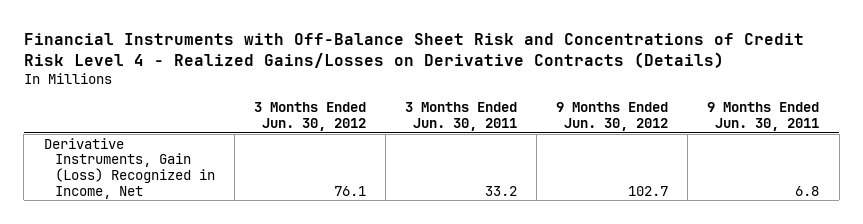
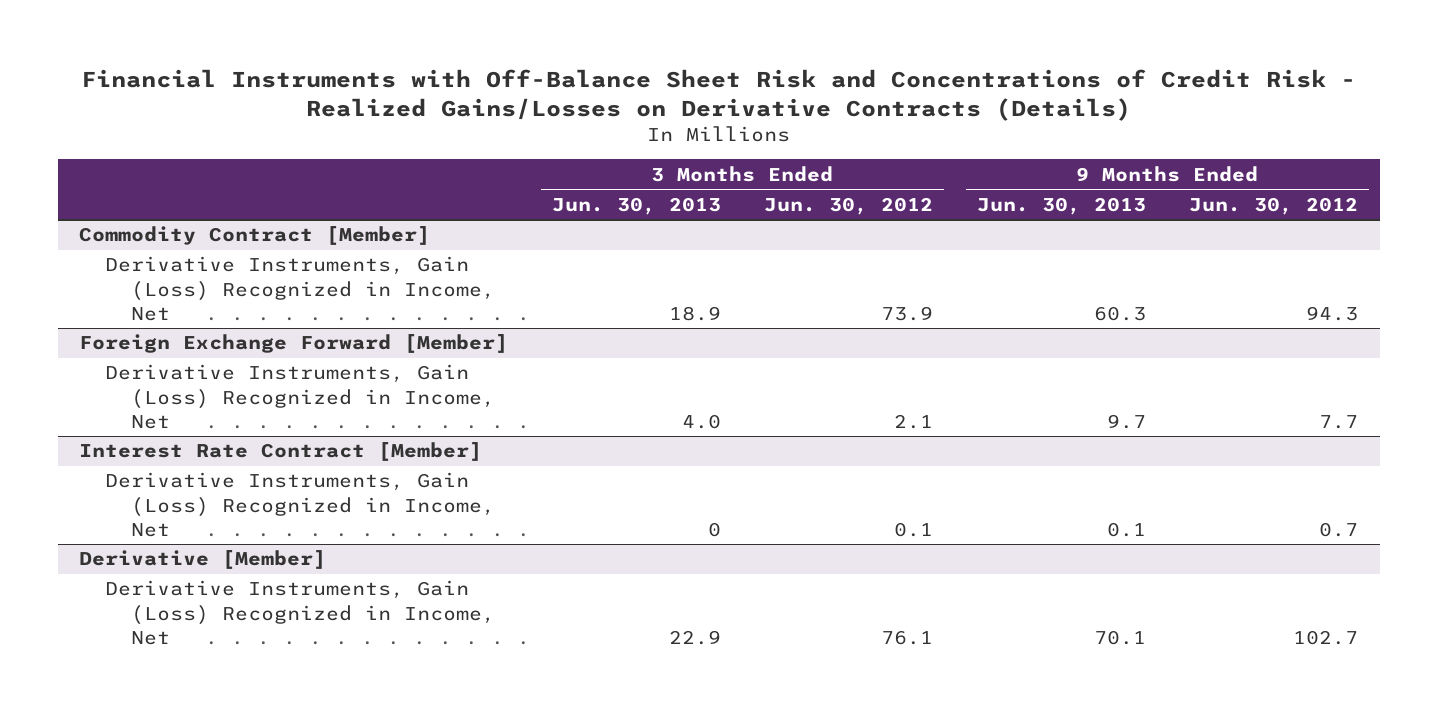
[23,32,804,69] Financial Instruments with Off-Balance Sheet Risk and Concentrations of Credit Risk Level 4 - Realized Gains/Losses on Derivative Contracts (Details) -> [80,68,1356,121] Financial Instruments with Off-Balance Sheet Risk and Concentrations of Credit Risk - Realized Gains/Losses on Derivative Contracts (Details)
[405,102,518,132] 3 Months Ended Jun. 30, 2011 -> none
[707,102,820,132] 9 Months Ended Jun. 30, 2011 -> none
none -> [551,196,721,215] Jun. 30, 2013
none -> [976,196,1146,215] Jun. 30, 2013
none -> [79,226,431,246] Commodity Contract [Member]
none -> [104,256,495,322] Derivative Instruments, Gain (Loss) Recognized in Income, Net
none -> [79,334,509,354] Foreign Exchange Forward [Member]
none -> [104,364,495,430] Derivative Instruments, Gain (Loss) Recognized in Income, Net
none -> [79,442,483,462] Interest Rate Contract [Member]
none -> [104,472,495,538] Derivative Instruments, Gain (Loss) Recognized in Income, Net
none -> [79,550,327,570] Derivative [Member]

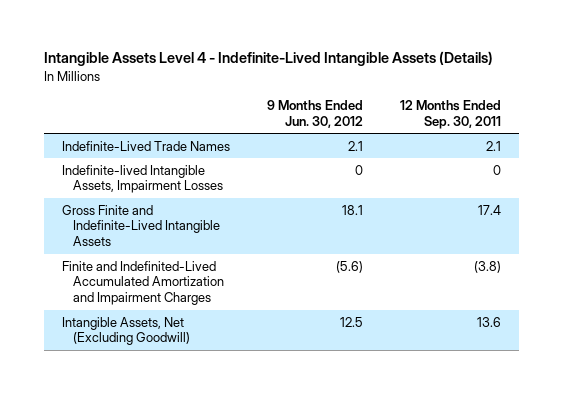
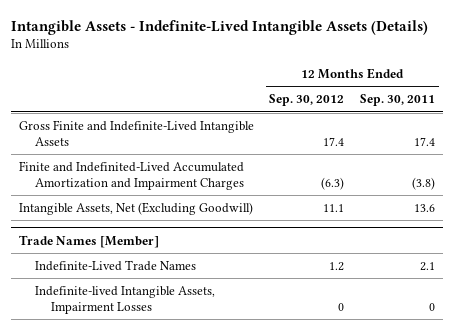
[43,51,493,67] Intangible Assets Level 4 - Indefinite-Lived Intangible Assets (Details) -> [11,20,429,36] Intangible Assets - Indefinite-Lived Intangible Assets (Details)
[266,100,363,129] 9 Months Ended Jun. 30, 2012 -> none
none -> [269,94,345,107] Sep. 30, 2012
[62,140,231,151] Indefinite-Lived Trade Names -> none
[62,164,223,194] Indefinite-lived Intangible Assets, Impairment Losses -> none
none -> [18,234,159,248] Trade Names [Member]
none -> [35,259,197,271] Indefinite-Lived Trade Names
none -> [35,285,216,314] Indefinite-lived Intangible Assets, Impairment Losses

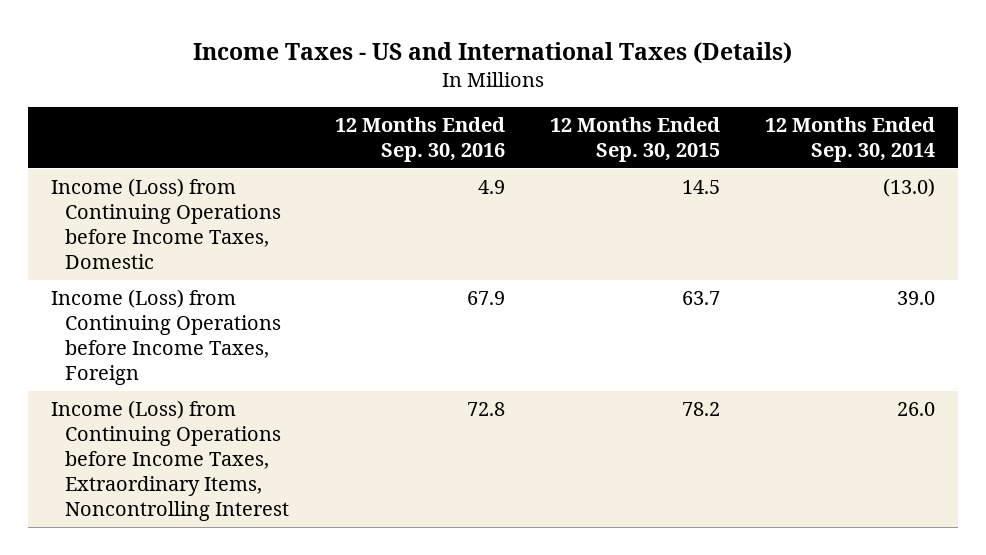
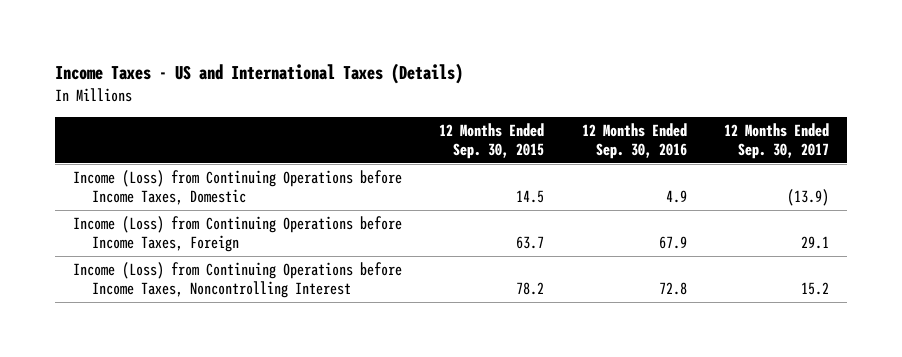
[765,117,936,162] 12 Months Ended Sep. 30, 2014 -> none
none -> [723,122,829,159] 12 Months Ended Sep. 30, 2017
[51,400,290,521] Income (Loss) from Continuing Operations before Income Taxes, Extraordinary Items, Noncontrolling Interest -> [73,261,403,299] Income (Loss) from Continuing Operations before Income Taxes, Noncontrolling Interest

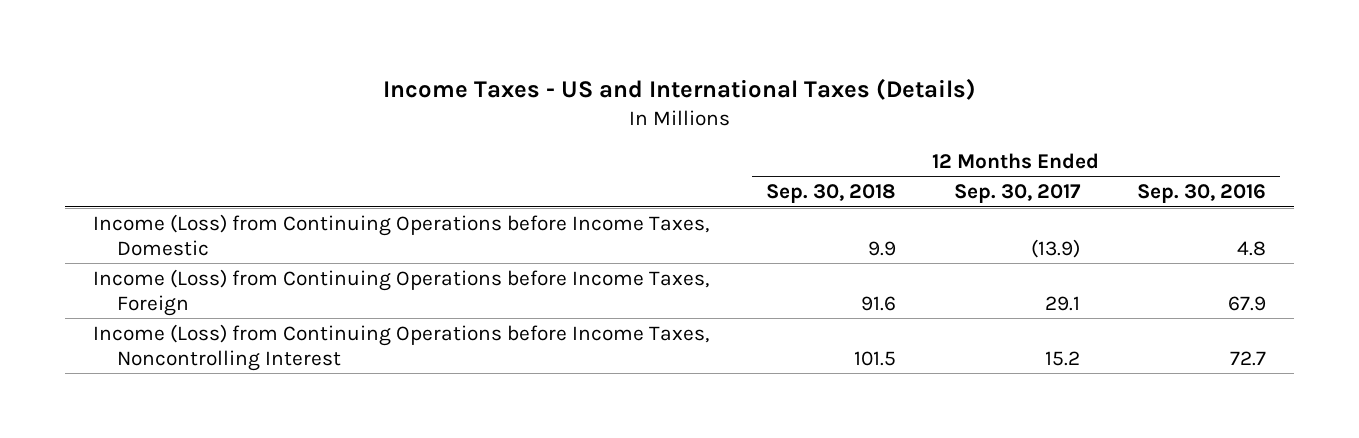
[439,122,545,159] 12 Months Ended Sep. 30, 2015 -> none
none -> [766,184,897,204] Sep. 30, 2018
[665,190,687,204] 4.9 -> [1236,240,1266,256] 4.8
[658,282,687,296] 72.8 -> [1229,350,1266,366] 72.7

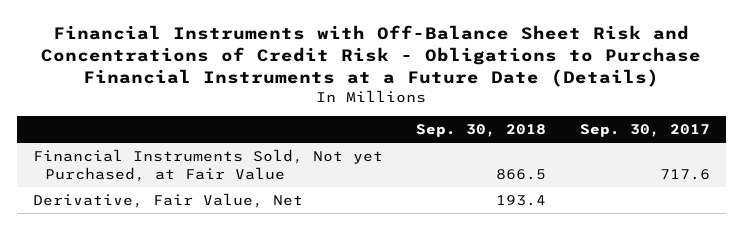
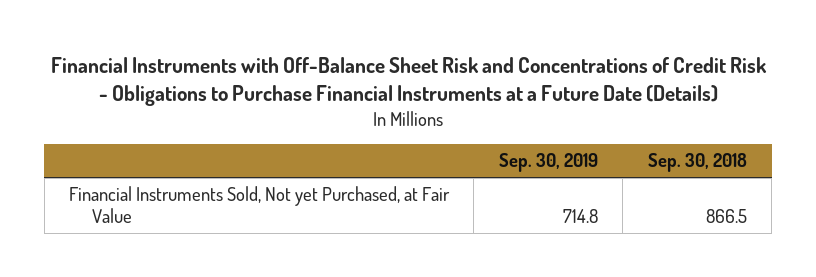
[579,124,710,138] Sep. 30, 2017 -> none
none -> [498,153,598,173] Sep. 30, 2019
[33,193,304,209] Derivative, Fair Value, Net -> none

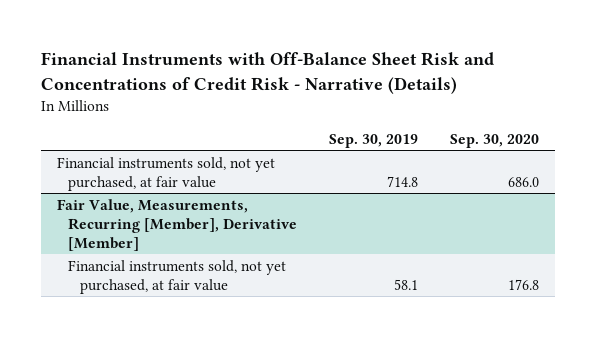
[50,56,767,107] Financial Instruments with Off-Balance Sheet Risk and Concentrations of Credit Risk - Obligations to Purchase Financial Instruments at a Future Date (Details) -> [40,52,494,94] Financial Instruments with Off-Balance Sheet Risk and Concentrations of Credit Risk - Narrative (Details)
[647,153,747,173] Sep. 30, 2018 -> none
none -> [449,133,539,148] Sep. 30, 2020
[69,186,451,223] Financial Instruments Sold, Not yet Purchased, at Fair Value -> [56,156,275,191] Financial instruments sold, not yet purchased, at fair value
none -> [56,198,298,251] Fair Value, Measurements, Recurring [Member], Derivative [Member]
none -> [68,259,287,294] Financial instruments sold, not yet purchased, at fair value

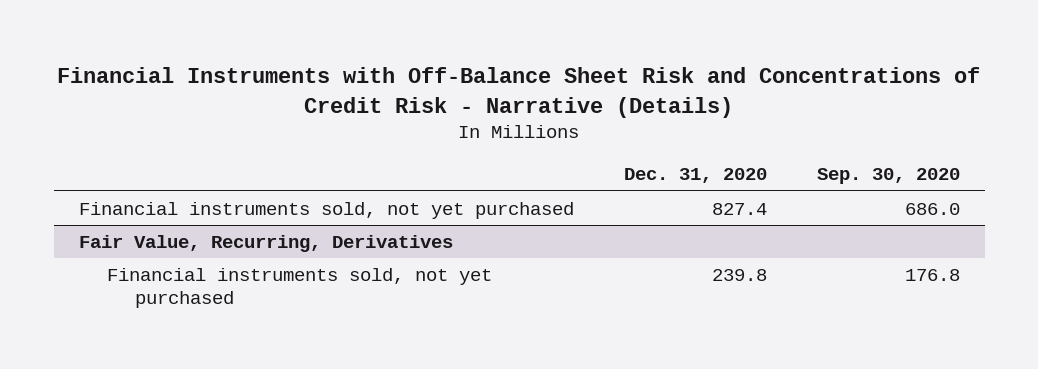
[329,133,419,148] Sep. 30, 2019 -> none
none -> [623,168,767,184] Dec. 31, 2020
[56,198,298,251] Fair Value, Measurements, Recurring [Member], Derivative [Member] -> none
[56,156,275,191] Financial instruments sold, not yet purchased, at fair value -> [78,201,574,219] Financial instruments sold, not yet purchased
none -> [78,234,453,252] Fair Value, Recurring, Derivatives
[68,259,287,294] Financial instruments sold, not yet purchased, at fair value -> [106,267,492,309] Financial instruments sold, not yet purchased

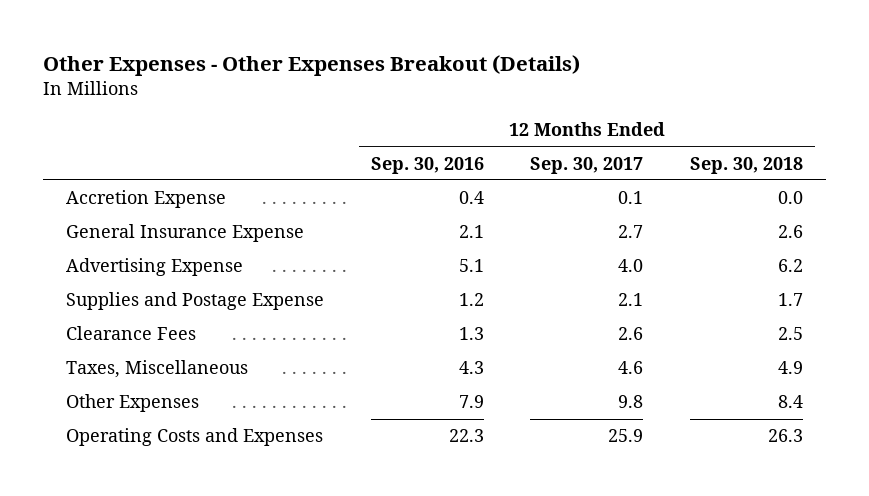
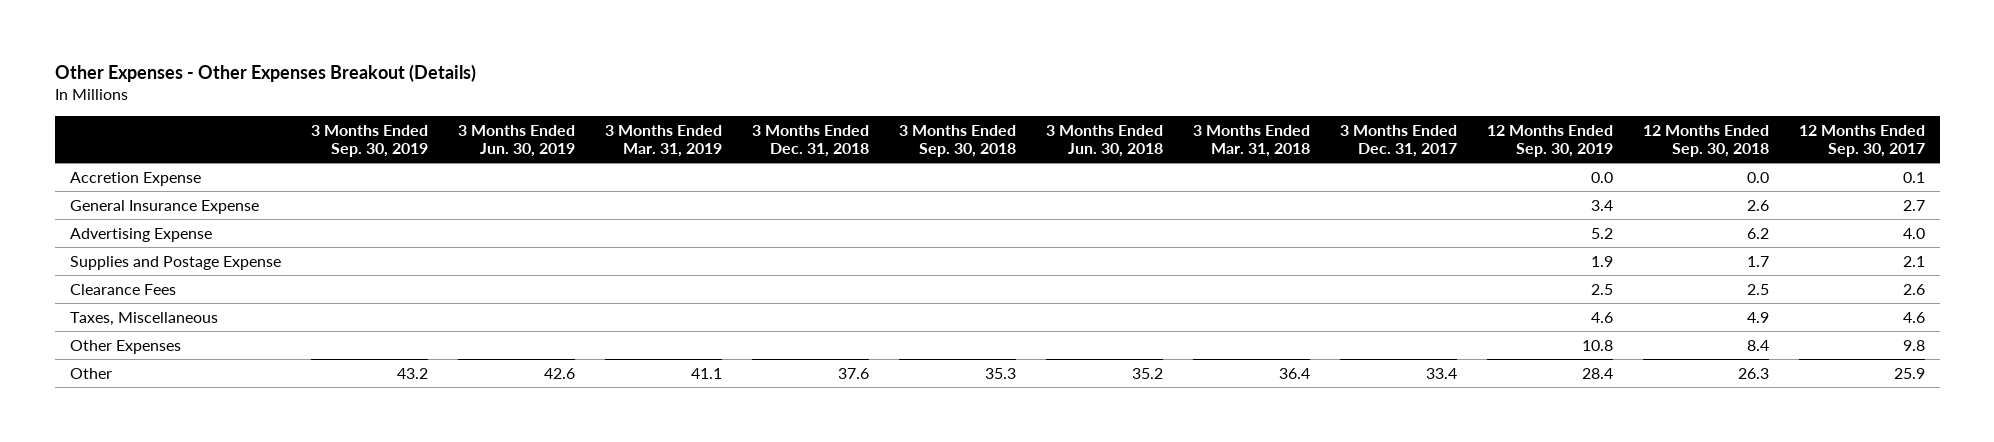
[370,156,484,174] Sep. 30, 2016 -> none
none -> [310,124,428,157] 3 Months Ended Sep. 30, 2019
none -> [457,124,575,157] 3 Months Ended Jun. 30, 2019
none -> [604,124,722,157] 3 Months Ended Mar. 31, 2019
none -> [751,124,869,157] 3 Months Ended Dec. 31, 2018
none -> [898,124,1016,157] 3 Months Ended Sep. 30, 2018
none -> [1045,124,1163,157] 3 Months Ended Jun. 30, 2018
none -> [1192,124,1310,157] 3 Months Ended Mar. 31, 2018
none -> [1339,124,1457,157] 3 Months Ended Dec. 31, 2017
none -> [1486,124,1613,157] 12 Months Ended Sep. 30, 2019
[65,428,323,447] Operating Costs and Expenses -> [69,367,112,379] Other

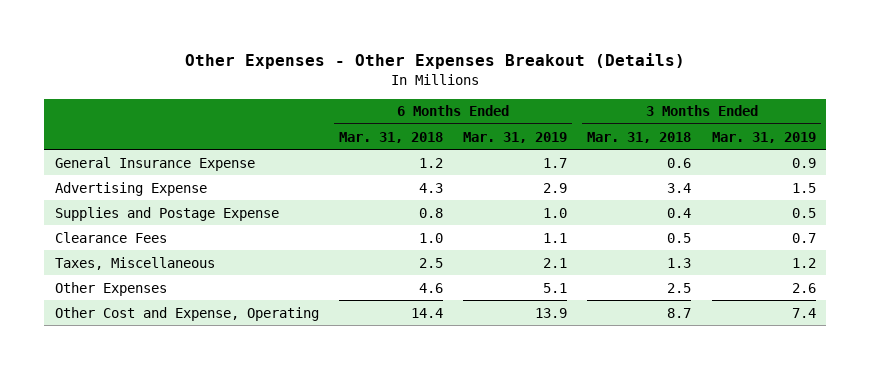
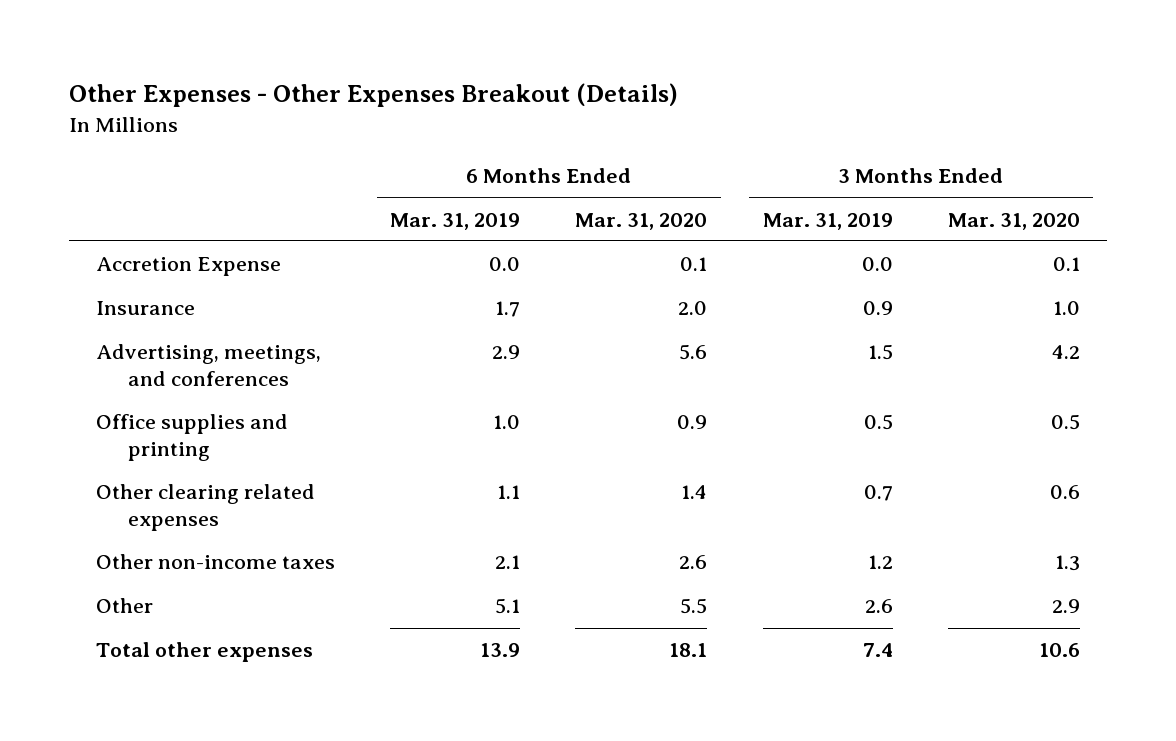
[338,131,443,143] Mar. 31, 2018 -> none
[587,131,692,143] Mar. 31, 2018 -> none
none -> [575,212,708,230] Mar. 31, 2020
none -> [947,212,1080,230] Mar. 31, 2020
none -> [96,257,282,277] Accretion Expense
[54,156,255,171] General Insurance Expense -> [96,301,196,316] Insurance
[54,181,207,196] Advertising Expense -> [96,344,322,386] Advertising, meetings, and conferences
[54,206,279,221] Supplies and Postage Expense -> [96,414,289,461] Office supplies and printing
[54,231,167,243] Clearance Fees -> [96,484,316,531] Other clearing related expenses
[54,256,215,270] Taxes, Miscellaneous -> [96,554,336,570] Other non-income taxes
[54,281,167,296] Other Expenses -> [96,598,154,614] Other
[54,306,319,321] Other Cost and Expense, Operating -> [96,642,314,663] Total other expenses

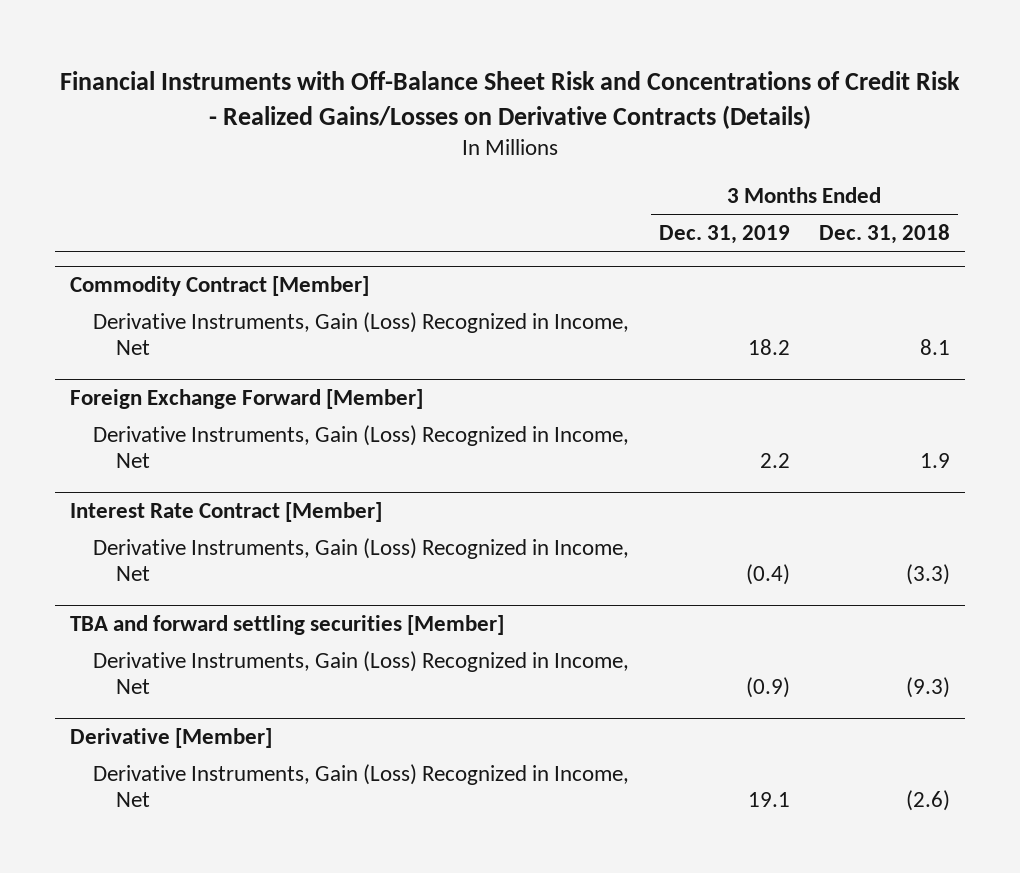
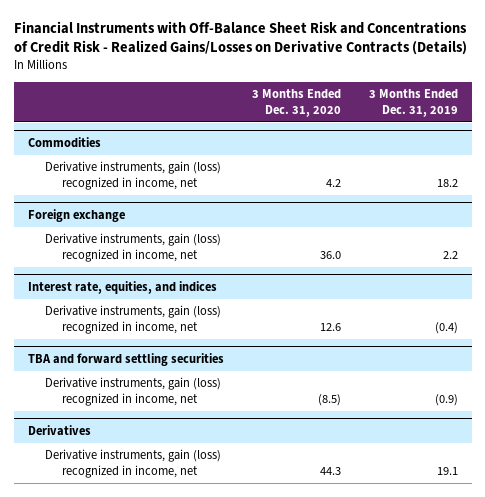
[819,224,951,245] Dec. 31, 2018 -> none
none -> [251,89,341,117] 3 Months Ended Dec. 31, 2020
[69,276,369,297] Commodity Contract [Member] -> [27,137,101,149] Commodities
[92,311,629,356] Derivative Instruments, Gain (Loss) Recognized in Income, Net -> [44,161,221,190] Derivative instruments, gain (loss) recognized in income, net
[69,389,423,410] Foreign Exchange Forward [Member] -> [27,209,125,223] Foreign exchange
[92,424,629,469] Derivative Instruments, Gain (Loss) Recognized in Income, Net -> [44,233,221,262] Derivative instruments, gain (loss) recognized in income, net
[69,502,382,523] Interest Rate Contract [Member] -> [27,281,217,295] Interest rate, equities, and indices
[92,537,629,582] Derivative Instruments, Gain (Loss) Recognized in Income, Net -> [44,305,221,334] Derivative instruments, gain (loss) recognized in income, net
[69,615,504,636] TBA and forward settling securities [Member] -> [27,353,224,367] TBA and forward settling securities
[92,650,629,695] Derivative Instruments, Gain (Loss) Recognized in Income, Net -> [44,377,221,406] Derivative instruments, gain (loss) recognized in income, net
[69,728,272,749] Derivative [Member] -> [27,425,91,437] Derivatives
[92,763,629,808] Derivative Instruments, Gain (Loss) Recognized in Income, Net -> [44,449,221,478] Derivative instruments, gain (loss) recognized in income, net

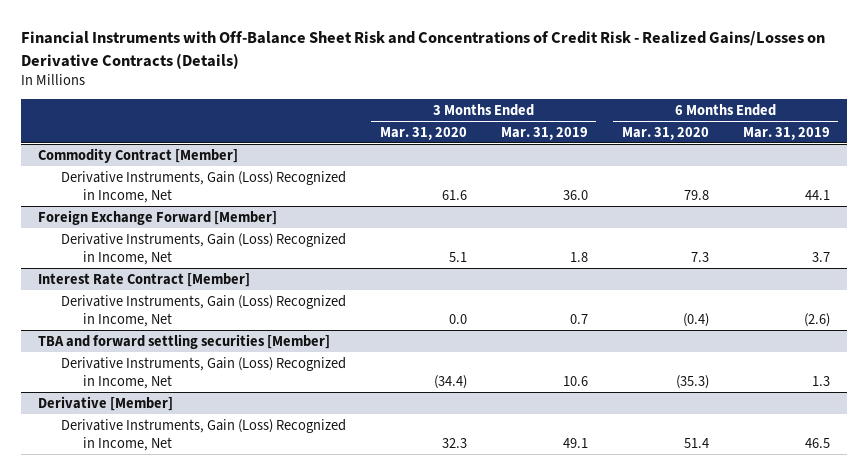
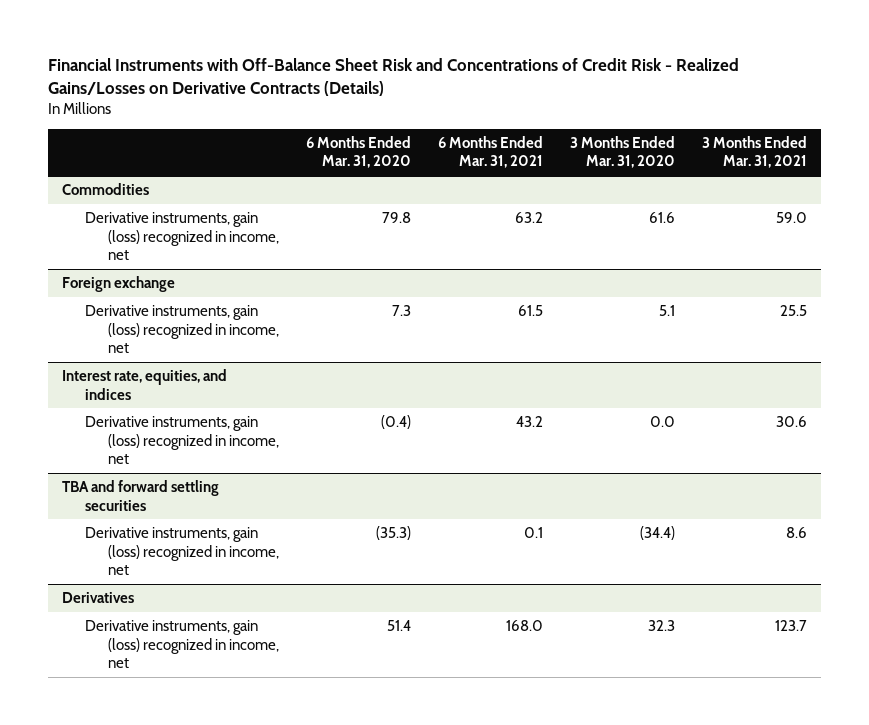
[500,126,588,140] Mar. 31, 2019 -> none
[742,126,830,140] Mar. 31, 2019 -> none
none -> [437,136,543,169] 6 Months Ended Mar. 31, 2021
none -> [702,136,808,169] 3 Months Ended Mar. 31, 2021
[38,147,239,163] Commodity Contract [Member] -> [61,183,149,196] Commodities
[60,170,346,203] Derivative Instruments, Gain (Loss) Recognized in Income, Net -> [84,212,279,260] Derivative instruments, gain (loss) recognized in income, net
[38,209,278,225] Foreign Exchange Forward [Member] -> [61,276,175,293] Foreign exchange
[60,232,346,265] Derivative Instruments, Gain (Loss) Recognized in Income, Net -> [84,305,279,353] Derivative instruments, gain (loss) recognized in income, net
[38,272,251,287] Interest Rate Contract [Member] -> [61,369,227,400] Interest rate, equities, and indices
[60,294,346,327] Derivative Instruments, Gain (Loss) Recognized in Income, Net -> [84,416,279,464] Derivative instruments, gain (loss) recognized in income, net
[38,333,331,349] TBA and forward settling securities [Member] -> [61,480,219,511] TBA and forward settling securities
[60,356,346,389] Derivative Instruments, Gain (Loss) Recognized in Income, Net -> [84,527,279,575] Derivative instruments, gain (loss) recognized in income, net
[38,395,174,411] Derivative [Member] -> [61,592,134,604] Derivatives
[60,418,346,451] Derivative Instruments, Gain (Loss) Recognized in Income, Net -> [84,620,279,668] Derivative instruments, gain (loss) recognized in income, net

